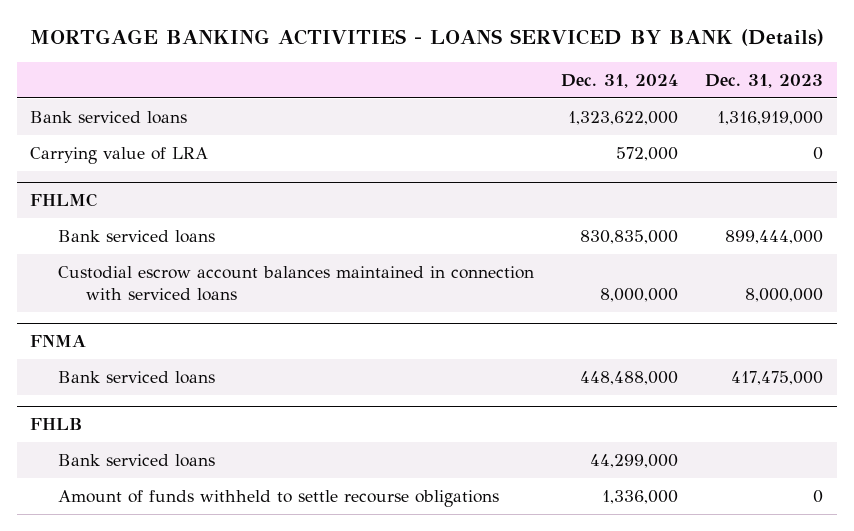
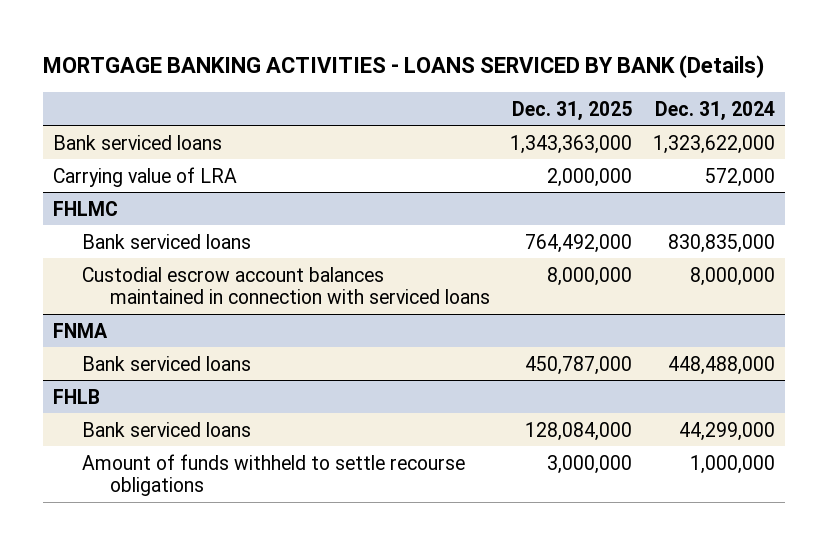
[705,74,824,89] Dec. 31, 2023 -> none
none -> [512,100,633,121] Dec. 31, 2025
[602,489,679,504] 1,336,000 -> [689,454,775,474] 1,000,000

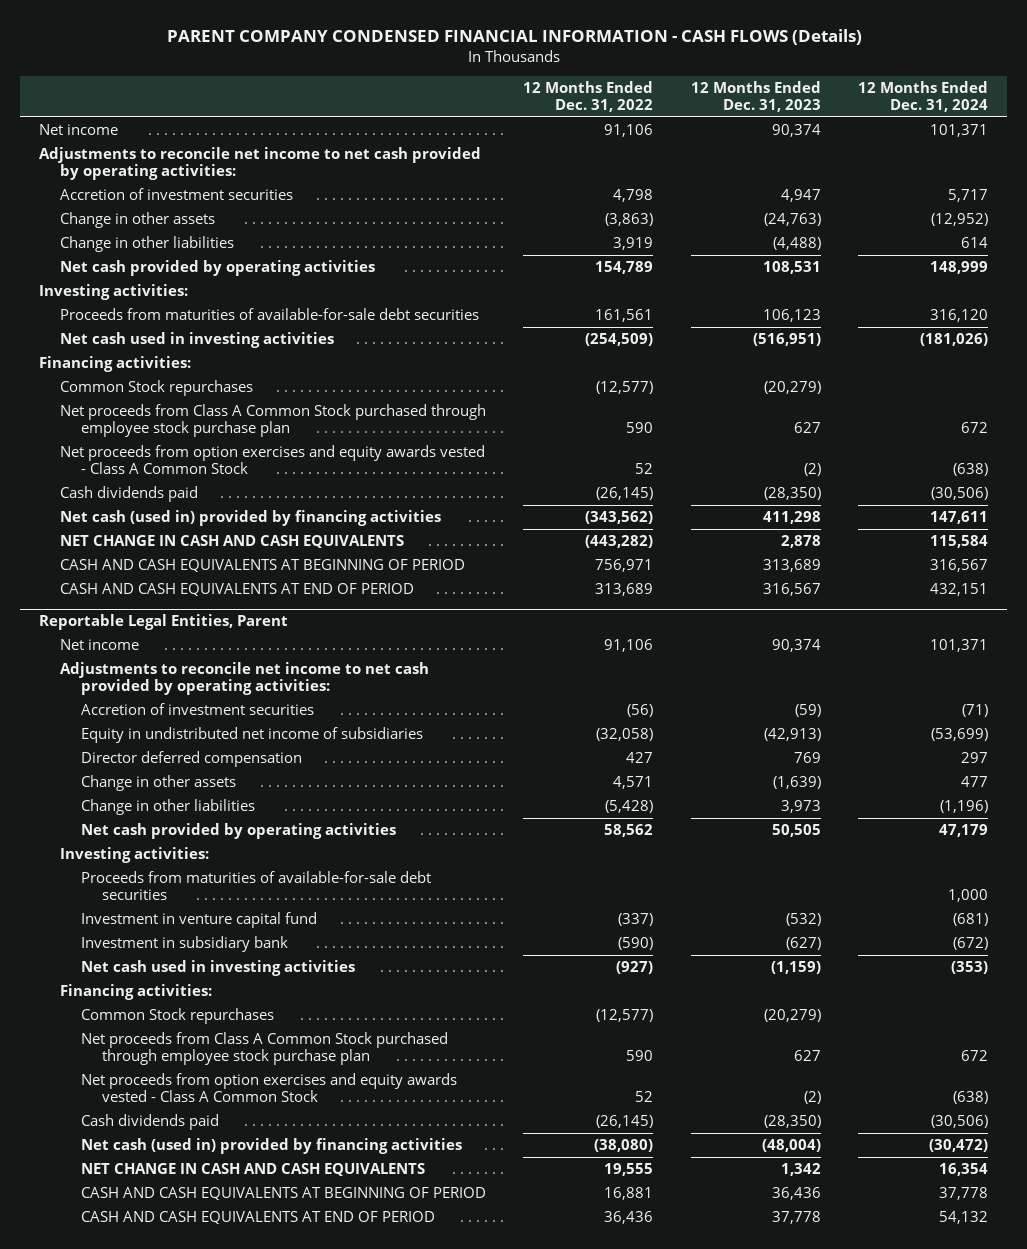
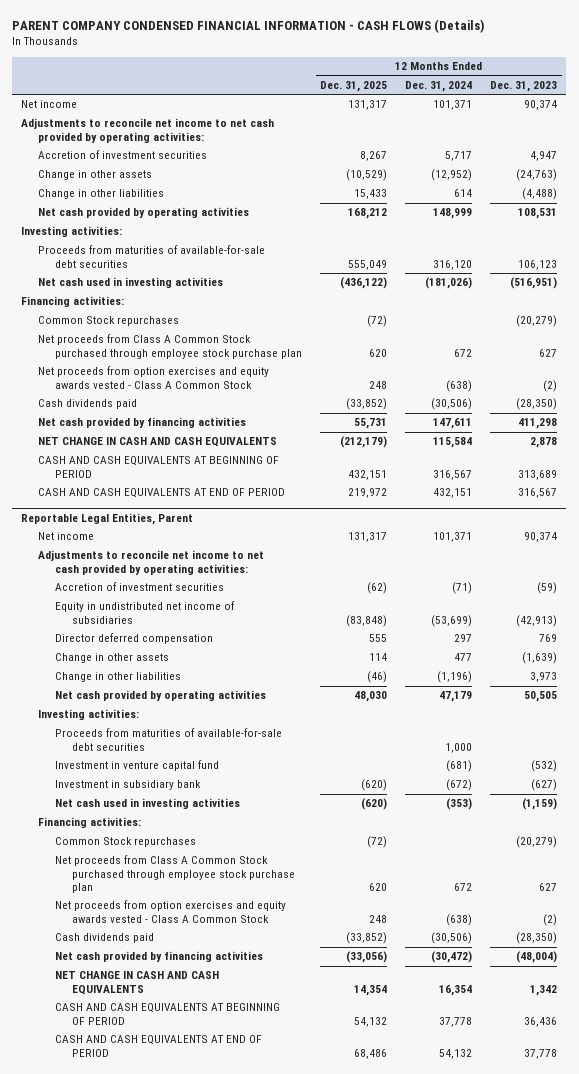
[523,81,654,112] 12 Months Ended Dec. 31, 2022 -> none
none -> [320,80,388,92] Dec. 31, 2025
[59,509,441,526] Net cash (used in) provided by financing activities -> [38,417,247,429] Net cash provided by financing activities
[80,1137,462,1154] Net cash (used in) provided by financing activities -> [55,951,264,963] Net cash provided by financing activities

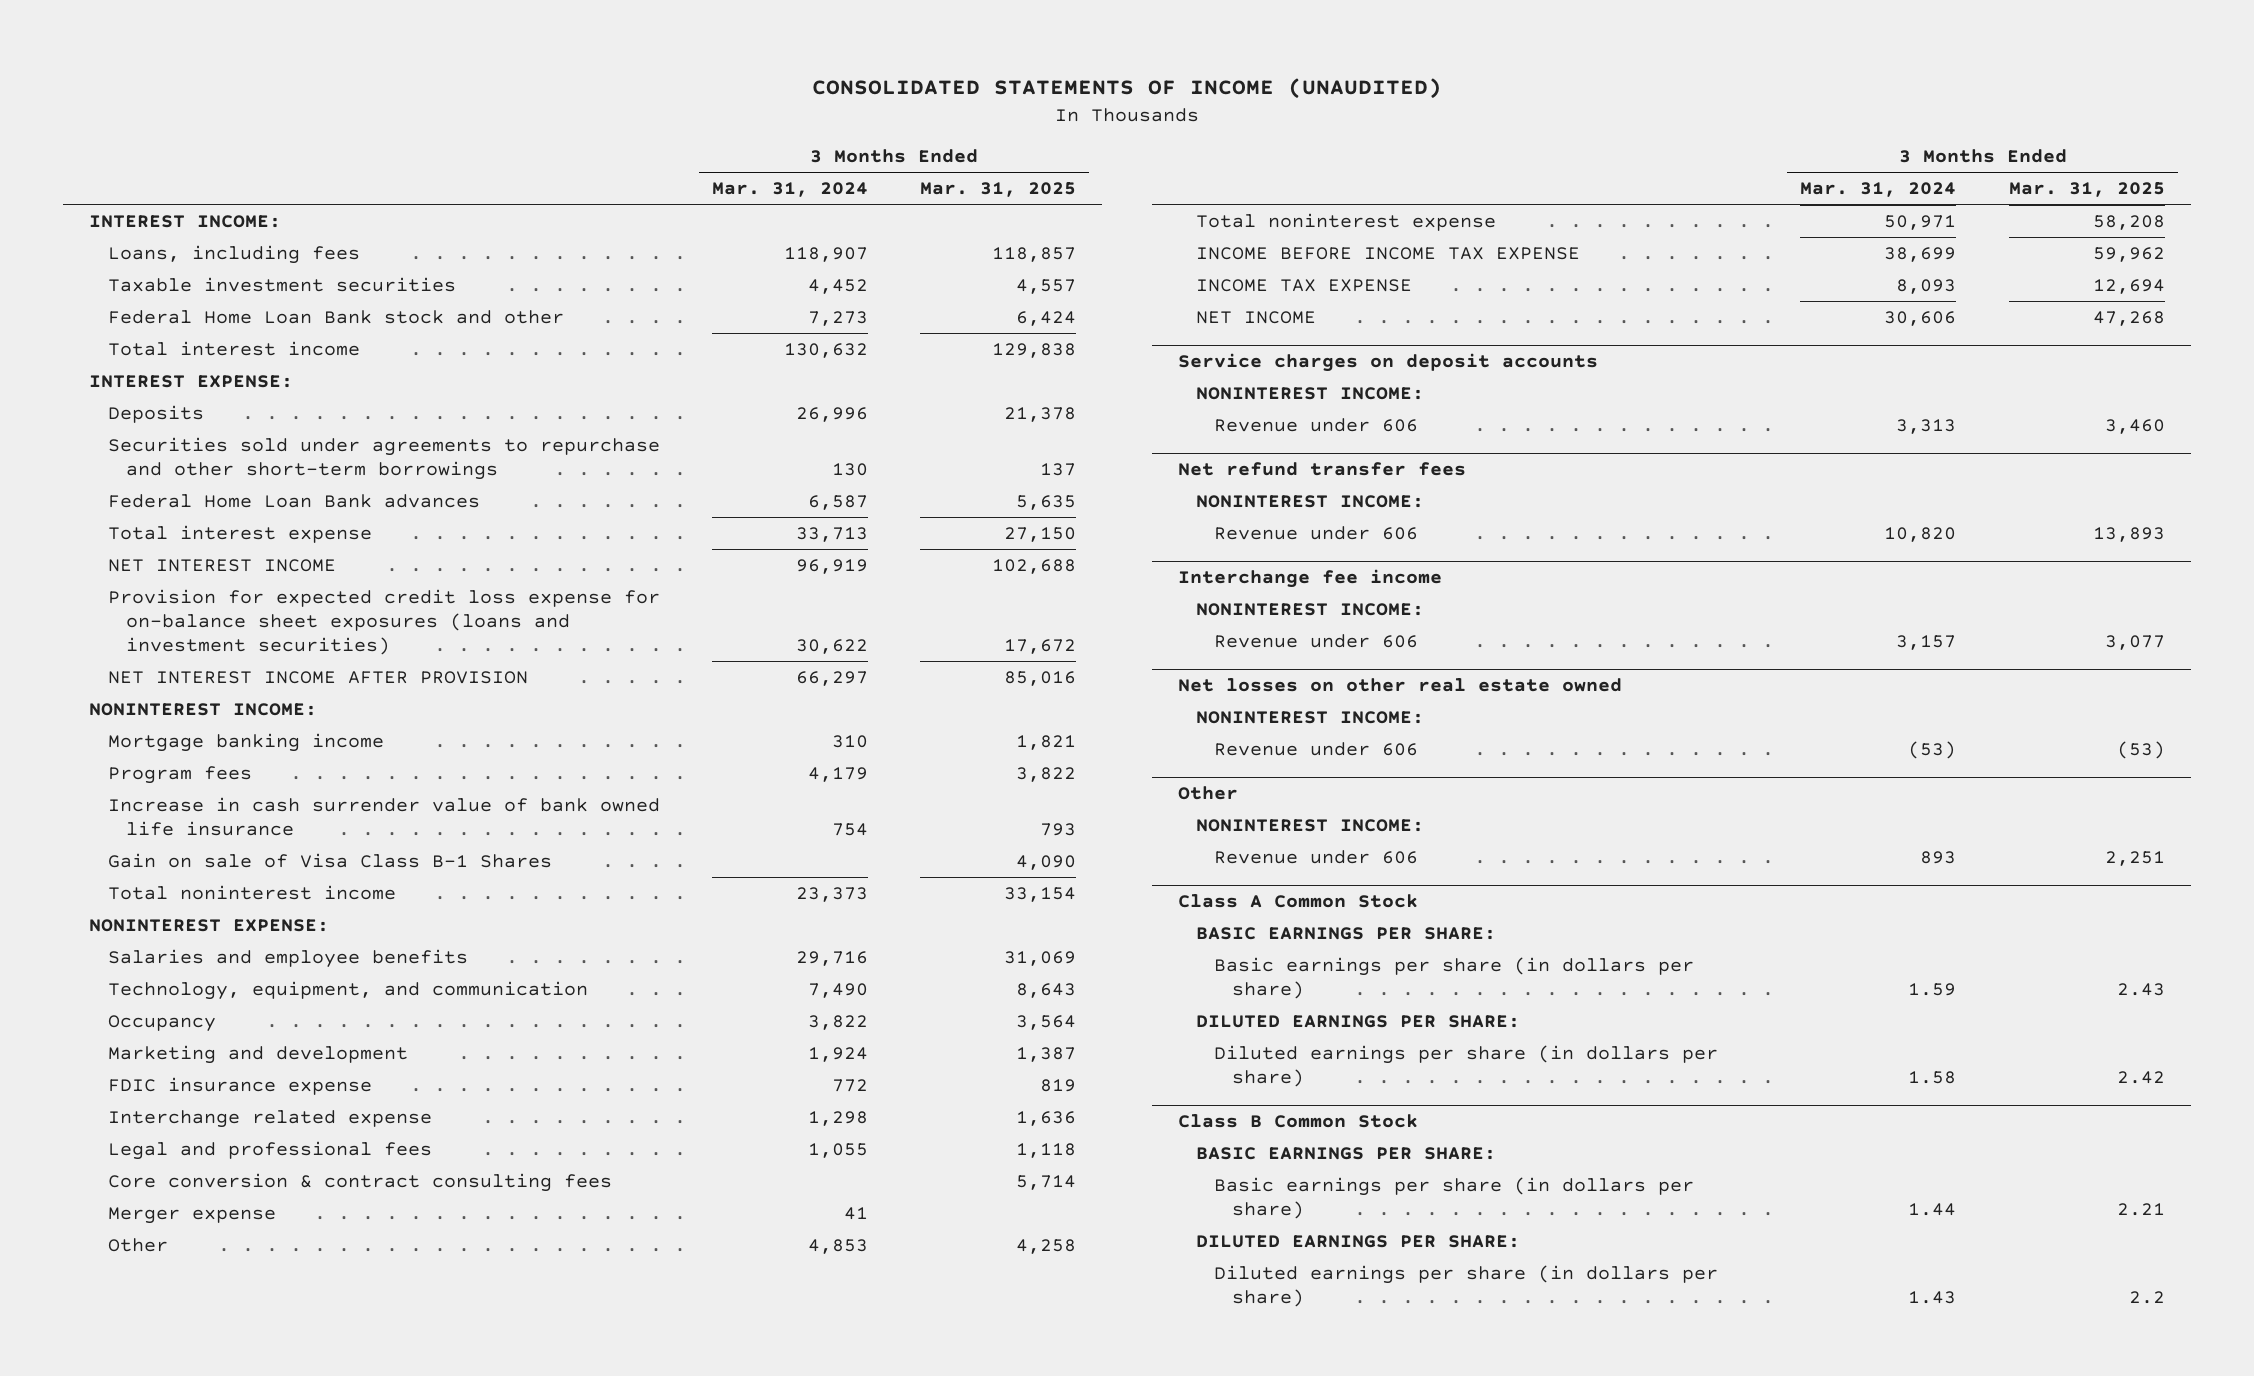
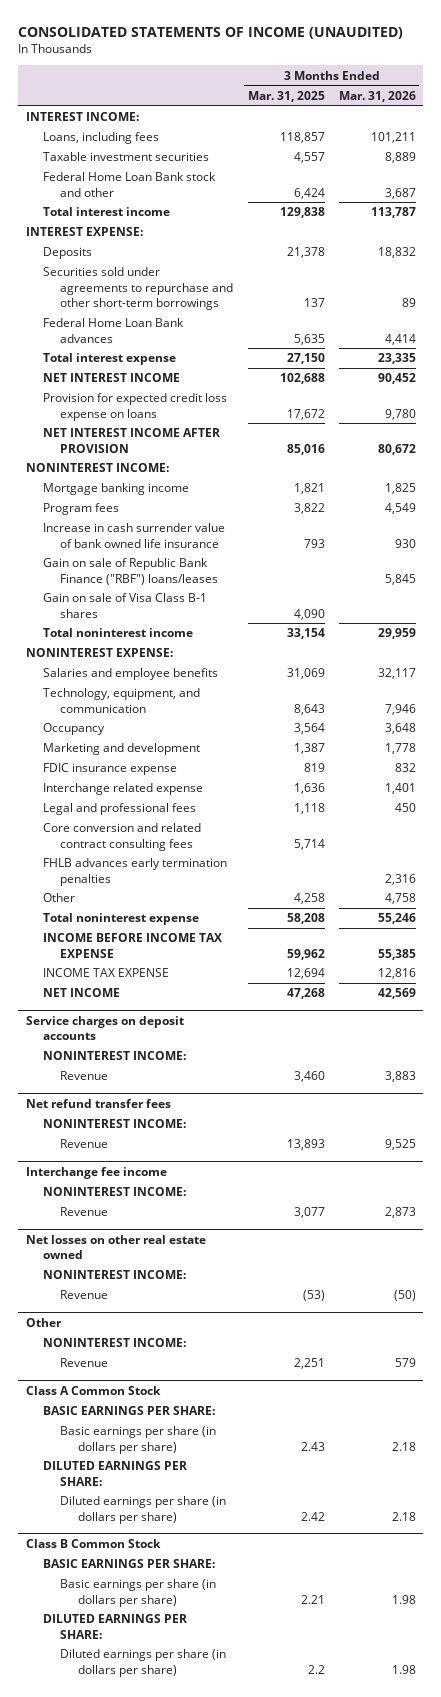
[711,182,868,198] Mar. 31, 2024 -> none
none -> [338,91,416,103] Mar. 31, 2026
[107,588,660,656] Provision for expected credit loss expense for on-balance sheet exposures (loans and investment securities) -> [42,393,227,421] Provision for expected credit loss expense on loans
none -> [42,558,219,585] Gain on sale of Republic Bank Finance ("RBF") loans/leases
[107,852,552,868] Gain on sale of Visa Class B-1 Shares -> [42,593,207,618] Gain on sale of Visa Class B-1 shares
[107,1206,276,1224] Merger expense -> none
[107,1172,612,1192] Core conversion & contract consulting fees -> [42,823,201,851] Core conversion and related contract consulting fees
none -> [42,858,227,886] FHLB advances early termination penalties
[1214,417,1419,432] Revenue under 606 -> [60,1071,109,1081] Revenue
[1214,525,1419,540] Revenue under 606 -> [60,1139,109,1149] Revenue
[1214,633,1419,648] Revenue under 606 -> [60,1207,109,1217] Revenue
[1214,741,1419,756] Revenue under 606 -> [60,1290,109,1300] Revenue
[1214,849,1419,864] Revenue under 606 -> [60,1358,109,1368] Revenue

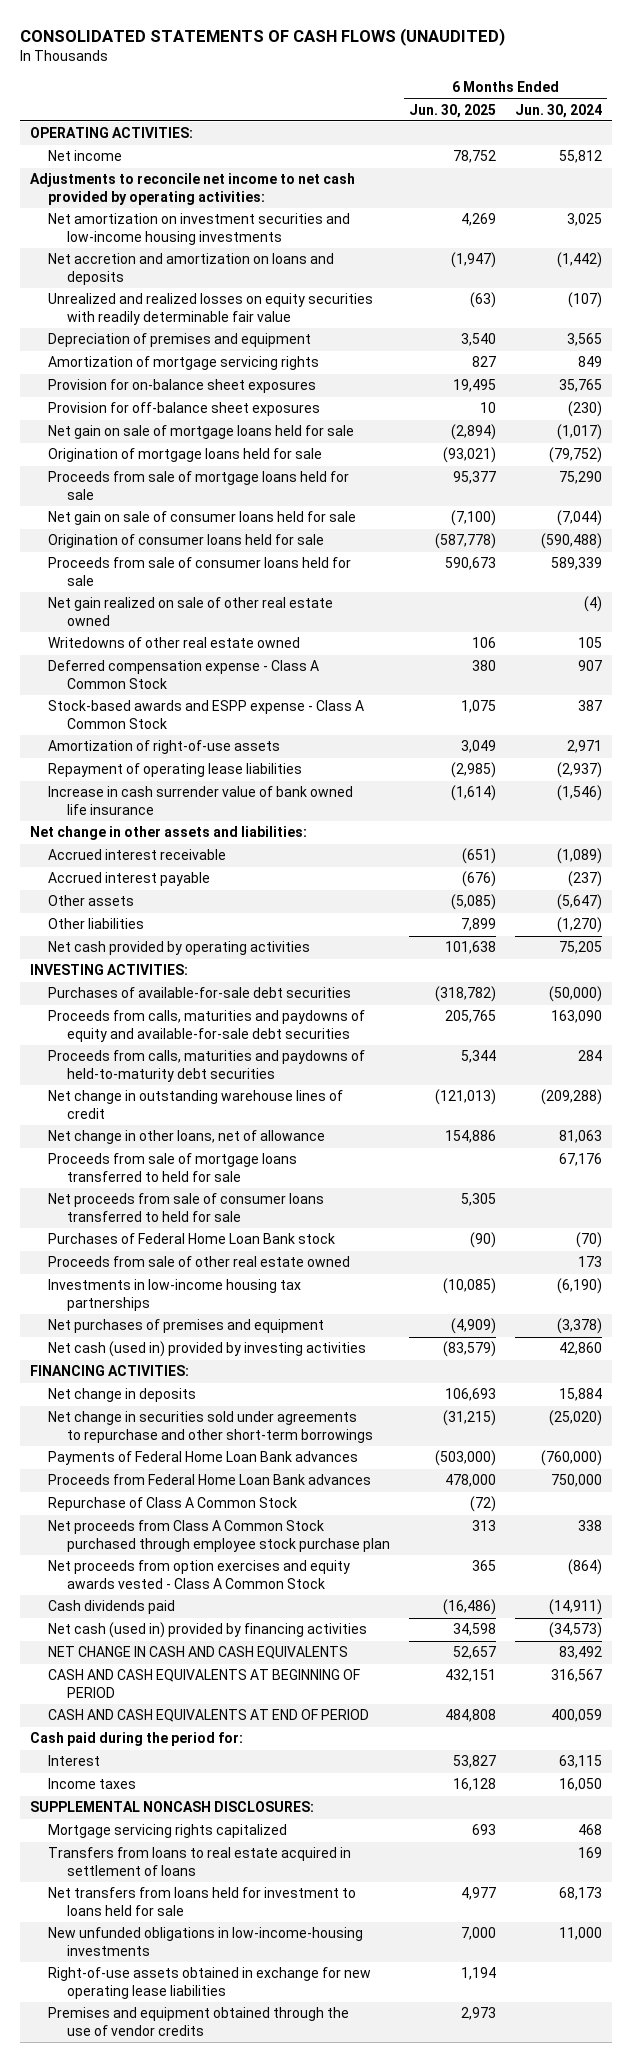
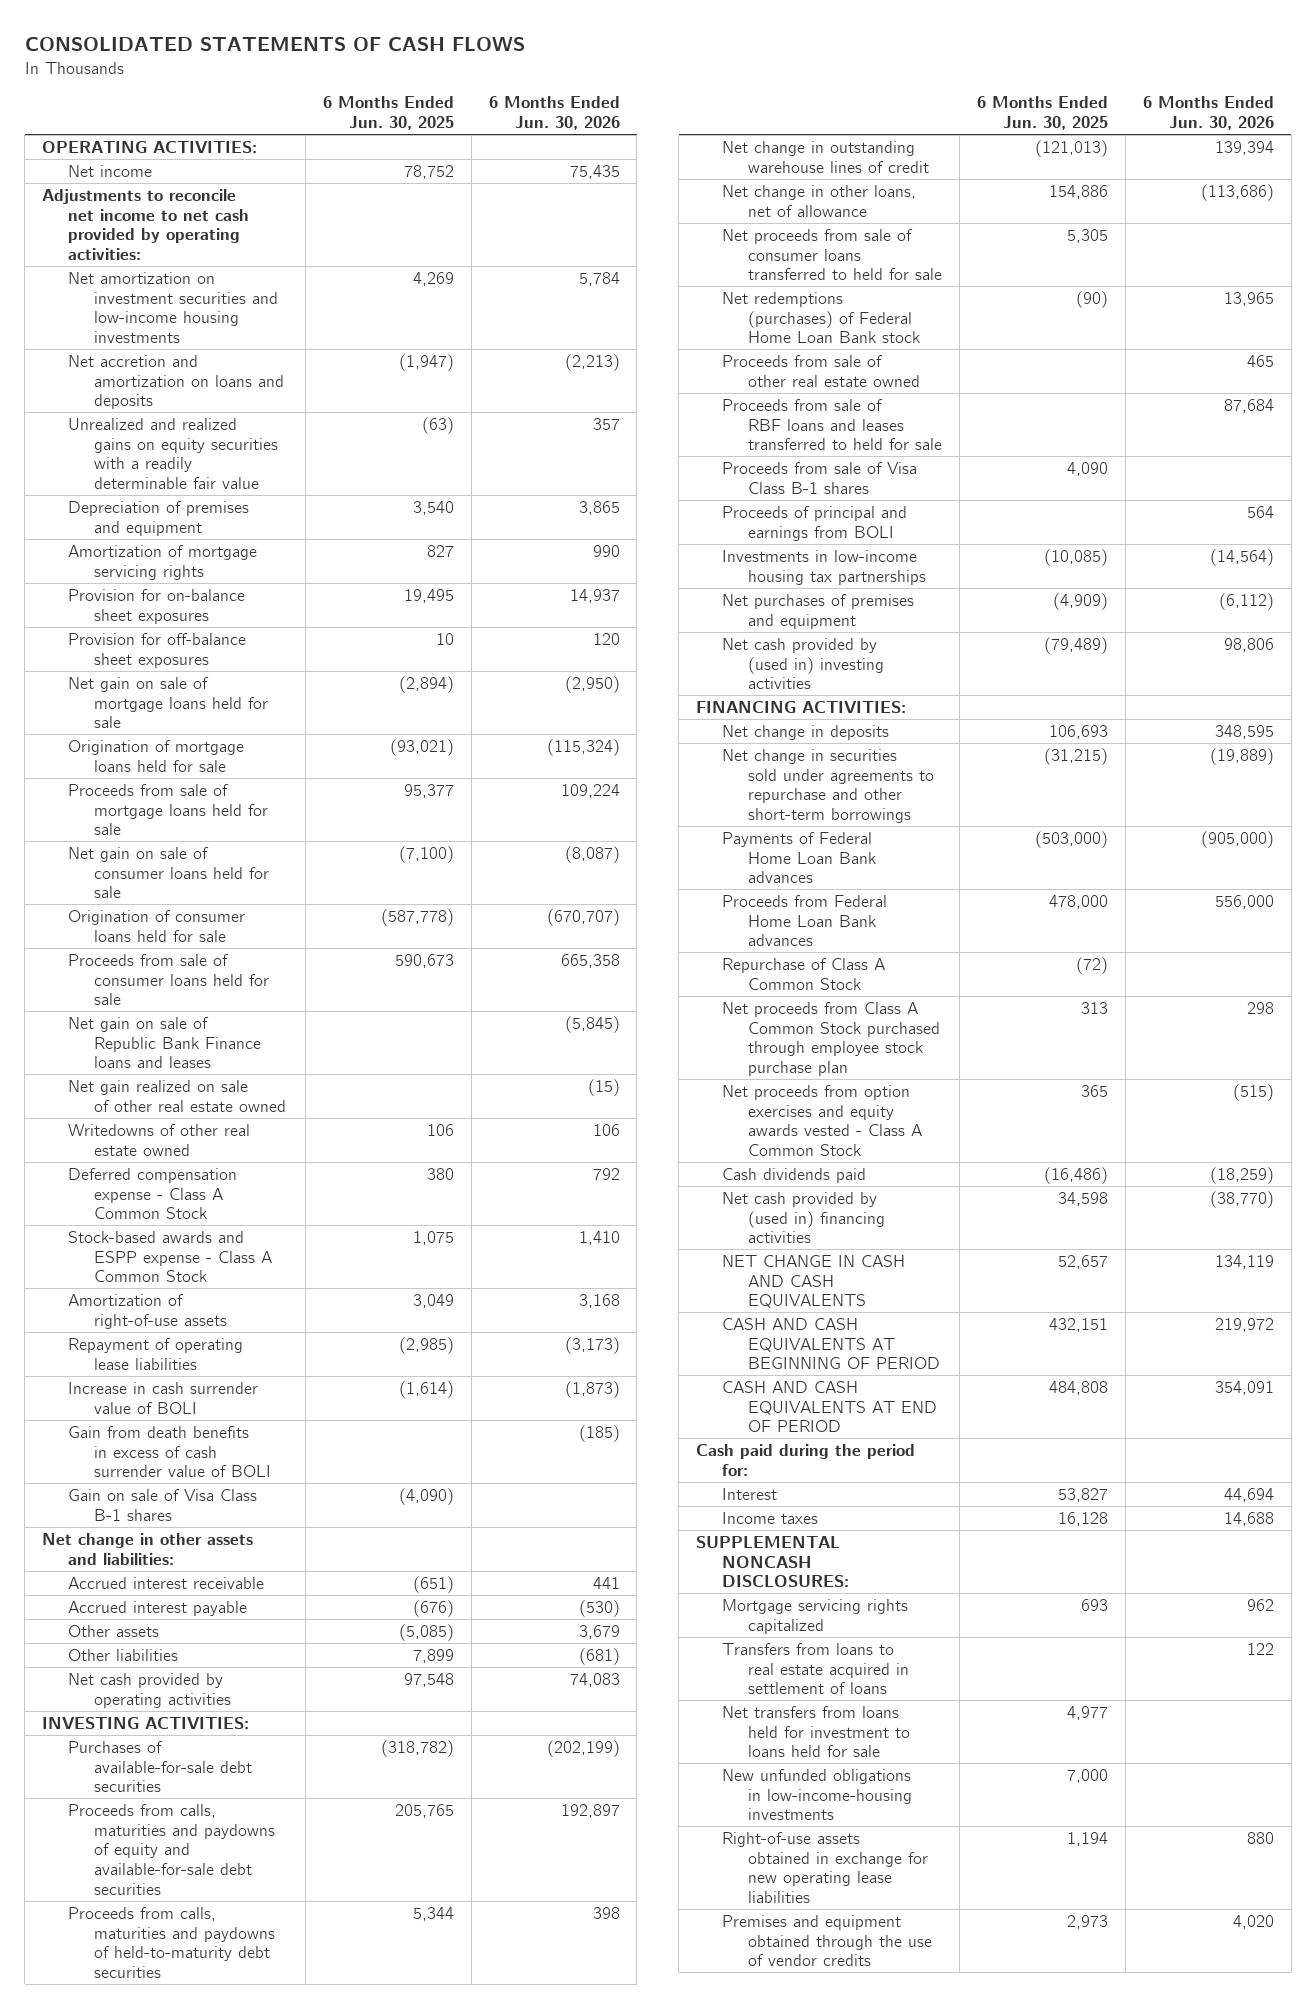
[20,28,506,47] CONSOLIDATED STATEMENTS OF CASH FLOWS (UNAUDITED) -> [24,36,525,51] CONSOLIDATED STATEMENTS OF CASH FLOWS
[515,103,603,118] Jun. 30, 2024 -> none
none -> [488,96,620,130] 6 Months Ended Jun. 30, 2026
[48,293,374,326] Unrealized and realized losses on equity securities with readily determinable fair value -> [68,417,278,489] Unrealized and realized gains on equity securities with a readily determinable fair value
none -> [68,1016,261,1069] Net gain on sale of Republic Bank Finance loans and leases
[48,786,354,816] Increase in cash surrender value of bank owned life insurance -> [68,1381,259,1414] Increase in cash surrender value of BOLI
none -> [68,1425,271,1478] Gain from death benefits in excess of cash surrender value of BOLI
none -> [68,1488,258,1521] Gain on sale of Visa Class B-1 shares
[445,941,497,955] 101,638 -> [403,1672,454,1687] 97,548
[48,1153,298,1183] Proceeds from sale of mortgage loans transferred to held for sale -> none
[48,1233,336,1245] Purchases of Federal Home Loan Bank stock -> [722,291,920,344] Net redemptions (purchases) of Federal Home Loan Bank stock
none -> [722,398,942,451] Proceeds from sale of RBF loans and leases transferred to held for sale
none -> [722,461,918,494] Proceeds from sale of Visa Class B-1 shares
none -> [722,505,908,541] Proceeds of principal and earnings from BOLI
[48,1341,367,1358] Net cash (used in) provided by investing activities -> [722,637,884,690] Net cash provided by (used in) investing activities
[443,1341,497,1358] (83,579) -> [1043,636,1108,654] (79,489)
[48,1622,368,1639] Net cash (used in) provided by financing activities -> [722,1191,885,1244] Net cash provided by (used in) financing activities

